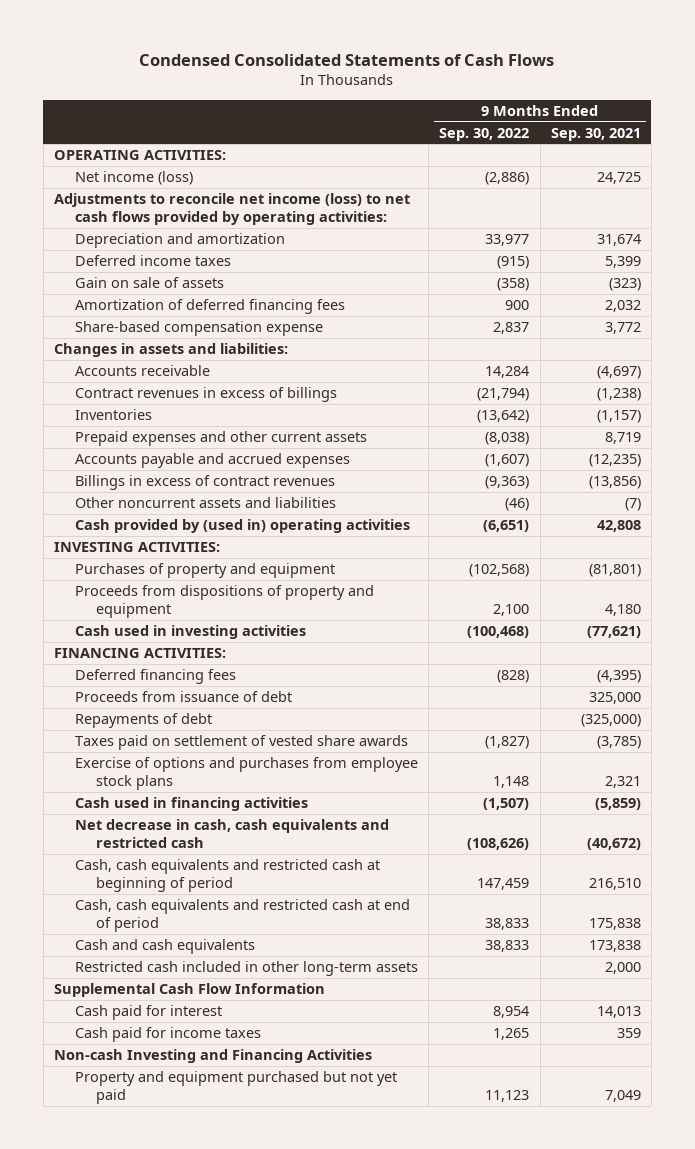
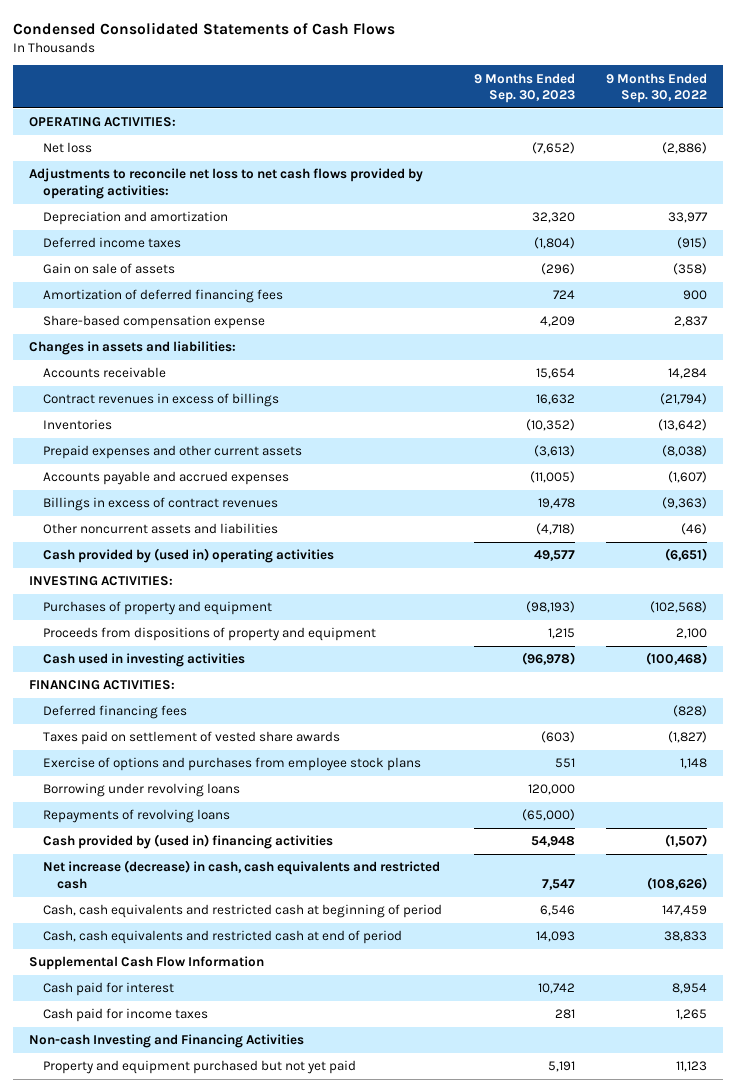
[550,127,641,141] Sep. 30, 2021 -> none
none -> [473,72,575,104] 9 Months Ended Sep. 30, 2023
[75,171,194,186] Net income (loss) -> [42,142,92,154] Net loss
[53,193,410,226] Adjustments to reconcile net income (loss) to net cash flows provided by operating activities: -> [29,168,424,199] Adjustments to reconcile net loss to net cash flows provided by operating activities:
[75,691,293,703] Proceeds from issuance of debt -> none
[75,713,213,729] Repayments of debt -> none
none -> [42,783,240,798] Borrowing under revolving loans
none -> [42,809,230,824] Repayments of revolving loans
[75,797,309,812] Cash used in financing activities -> [42,834,333,850] Cash provided by (used in) financing activities
[75,819,390,849] Net decrease in cash, cash equivalents and restricted cash -> [42,860,440,889] Net increase (decrease) in cash, cash equivalents and restricted cash
[75,939,256,955] Cash and cash equivalents -> none
[75,961,419,977] Restricted cash included in other long-term assets -> none

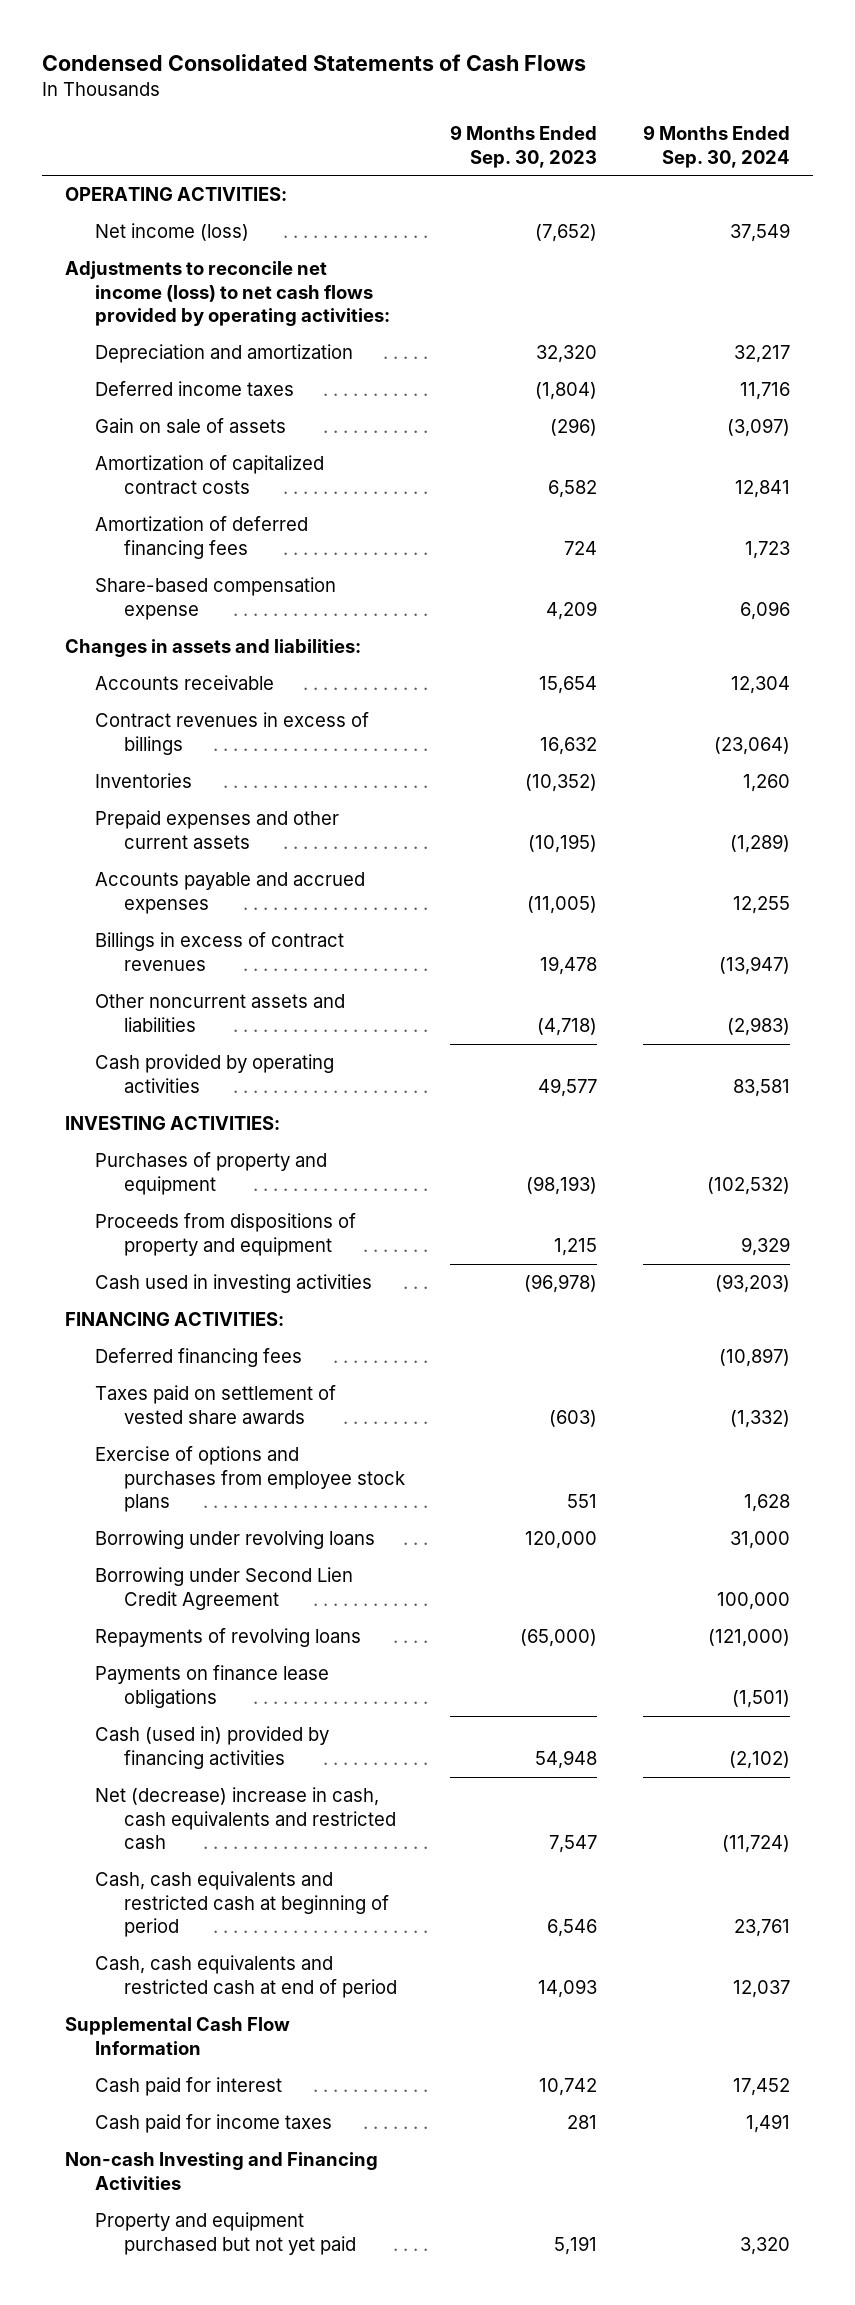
[606,72,708,104] 9 Months Ended Sep. 30, 2022 -> none
none -> [642,125,790,168] 9 Months Ended Sep. 30, 2024
[42,142,92,154] Net loss -> [94,223,249,242] Net income (loss)
[29,168,424,199] Adjustments to reconcile net loss to net cash flows provided by operating activities: -> [65,261,390,327] Adjustments to reconcile net income (loss) to net cash flows provided by operating activities:
none -> [94,455,324,494] Amortization of capitalized contract costs
[533,445,575,458] (3,613) -> [528,833,598,853] (10,195)
[42,548,334,564] Cash provided by (used in) operating activities -> [94,1054,334,1093] Cash provided by operating activities
none -> [94,1567,353,1610] Borrowing under Second Lien Credit Agreement
none -> [94,1665,329,1708] Payments on finance lease obligations
[42,834,333,850] Cash provided by (used in) financing activities -> [94,1726,329,1769] Cash (used in) provided by financing activities
[42,860,440,889] Net increase (decrease) in cash, cash equivalents and restricted cash -> [94,1787,396,1850] Net (decrease) increase in cash, cash equivalents and restricted cash

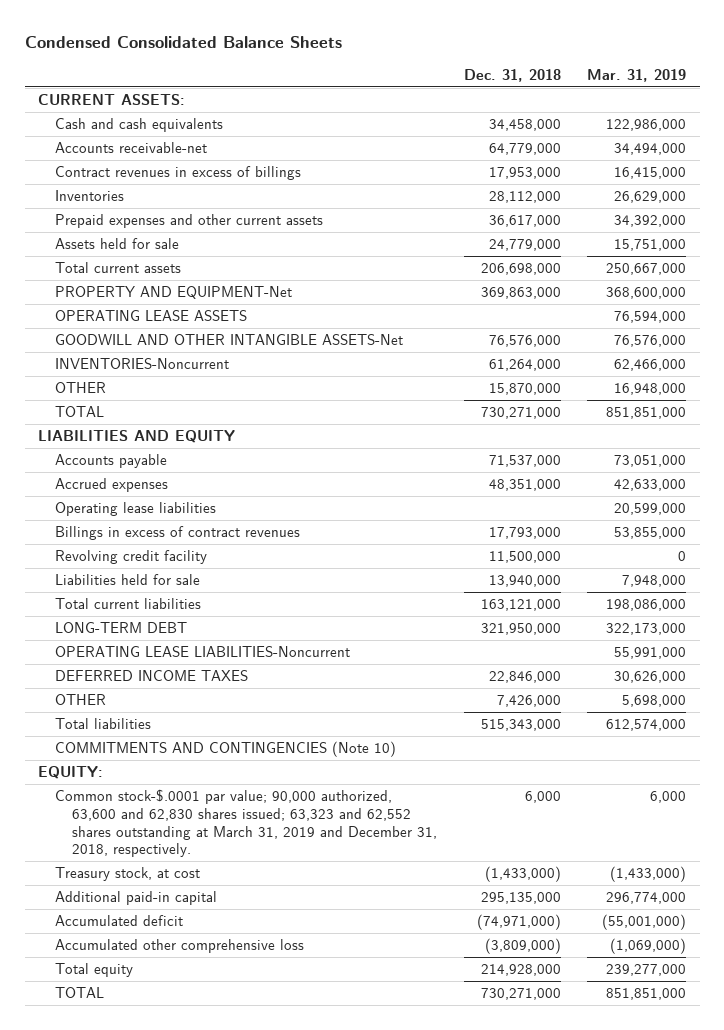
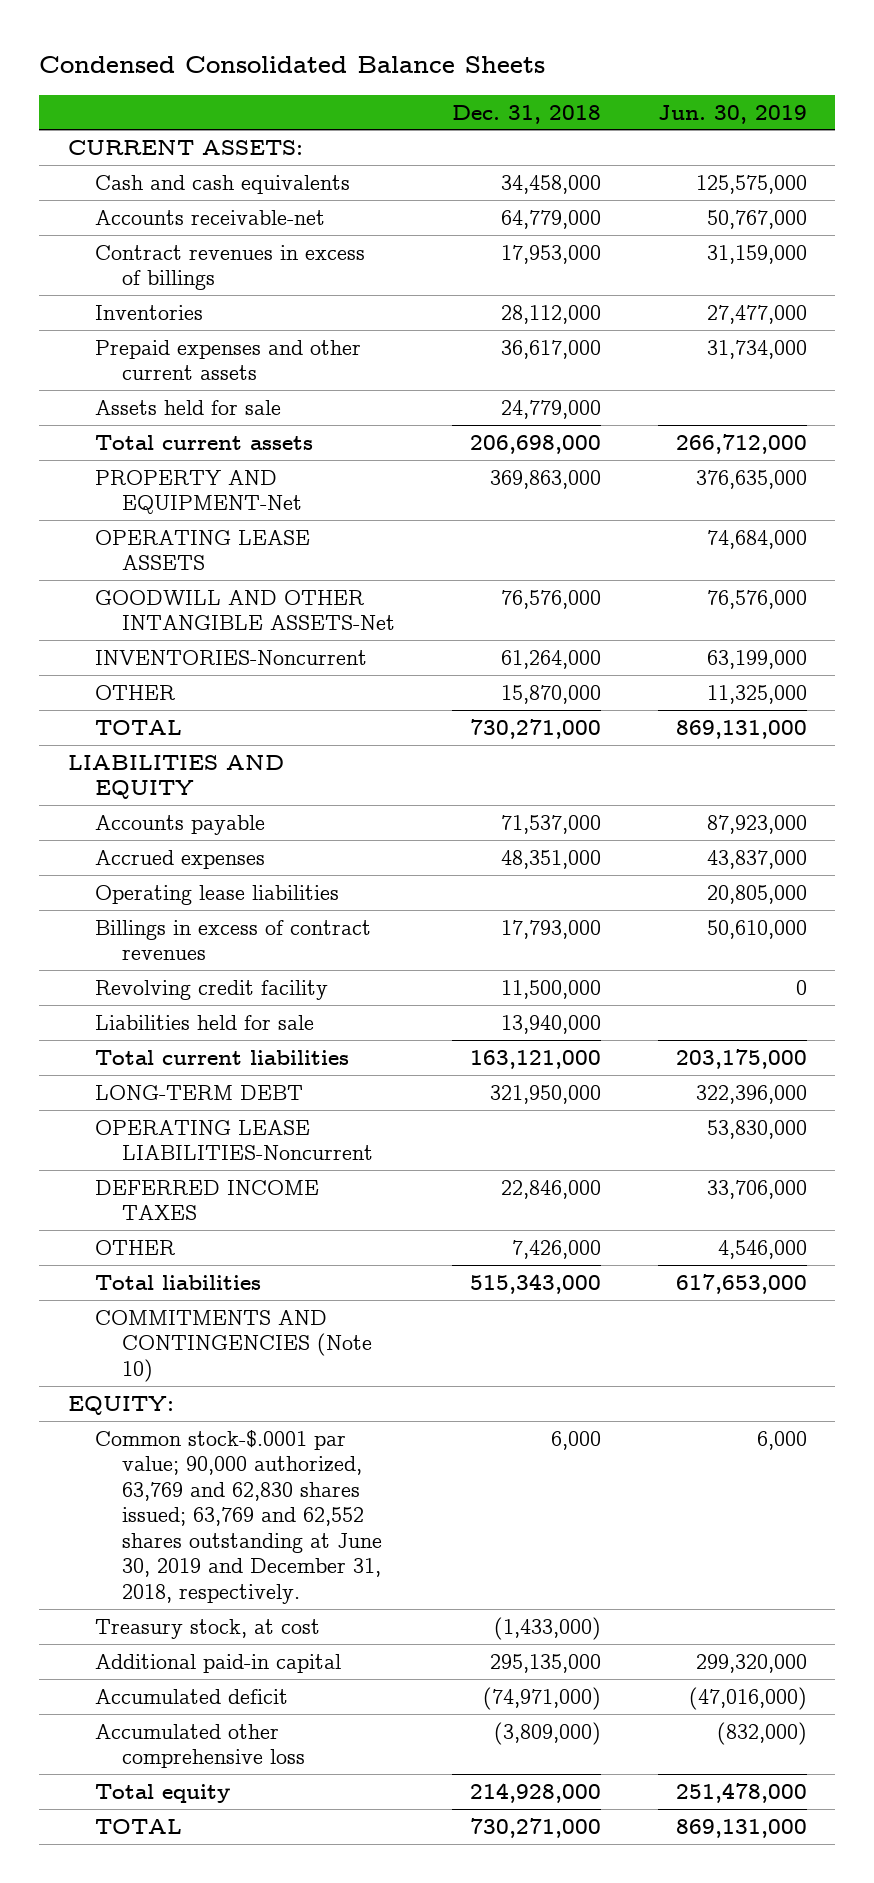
[587,68,687,82] Mar. 31, 2019 -> none
none -> [657,104,807,124] Jun. 30, 2019
[55,789,438,858] Common stock-$.0001 par value; 90,000 authorized, 63,600 and 62,830 shares issued; 63,323 and 62,552 shares outstanding at March 31, 2019 and December 31, 2018, respectively. -> [94,1429,383,1604] Common stock-$.0001 par value; 90,000 authorized, 63,769 and 62,830 shares issued; 63,769 and 62,552 shares outstanding at June 30, 2019 and December 31, 2018, respectively.

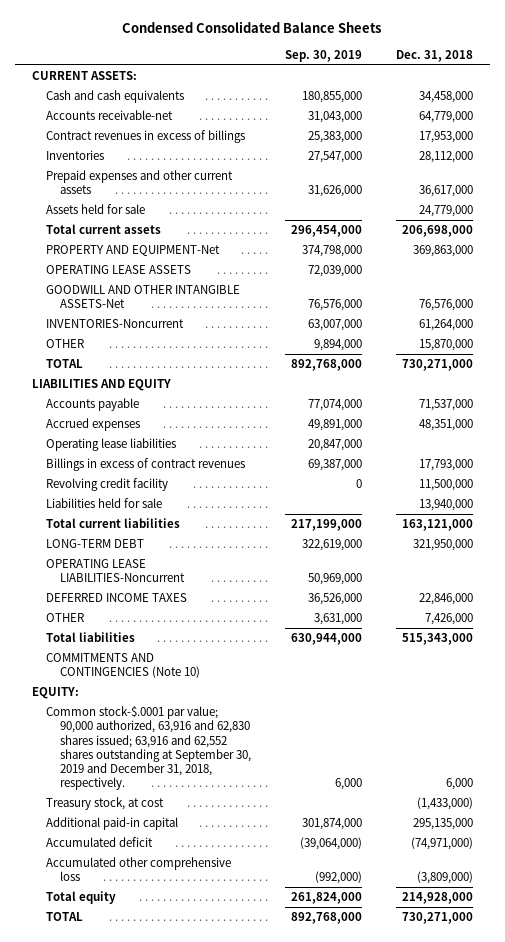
[657,104,807,124] Jun. 30, 2019 -> none
none -> [284,49,362,62] Sep. 30, 2019
[94,1429,383,1604] Common stock-$.0001 par value; 90,000 authorized, 63,769 and 62,830 shares issued; 63,769 and 62,552 shares outstanding at June 30, 2019 and December 31, 2018, respectively. -> [45,706,251,791] Common stock-$.0001 par value; 90,000 authorized, 63,916 and 62,830 shares issued; 63,916 and 62,552 shares outstanding at September 30, 2019 and December 31, 2018, respectively.

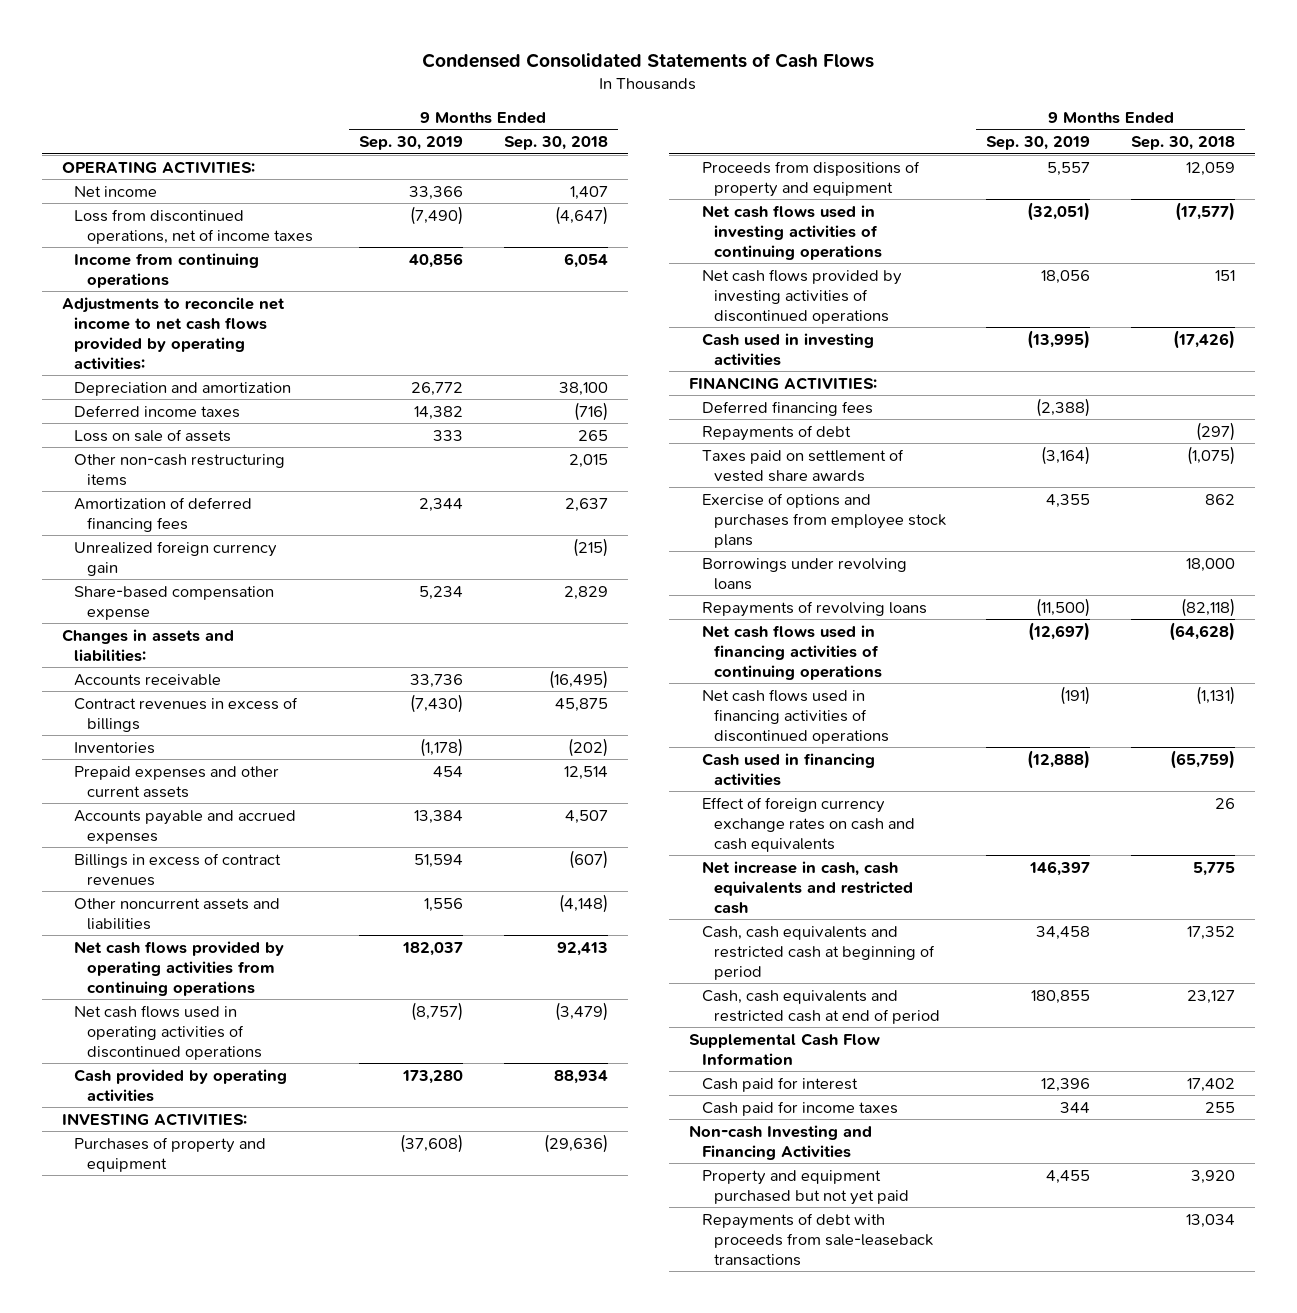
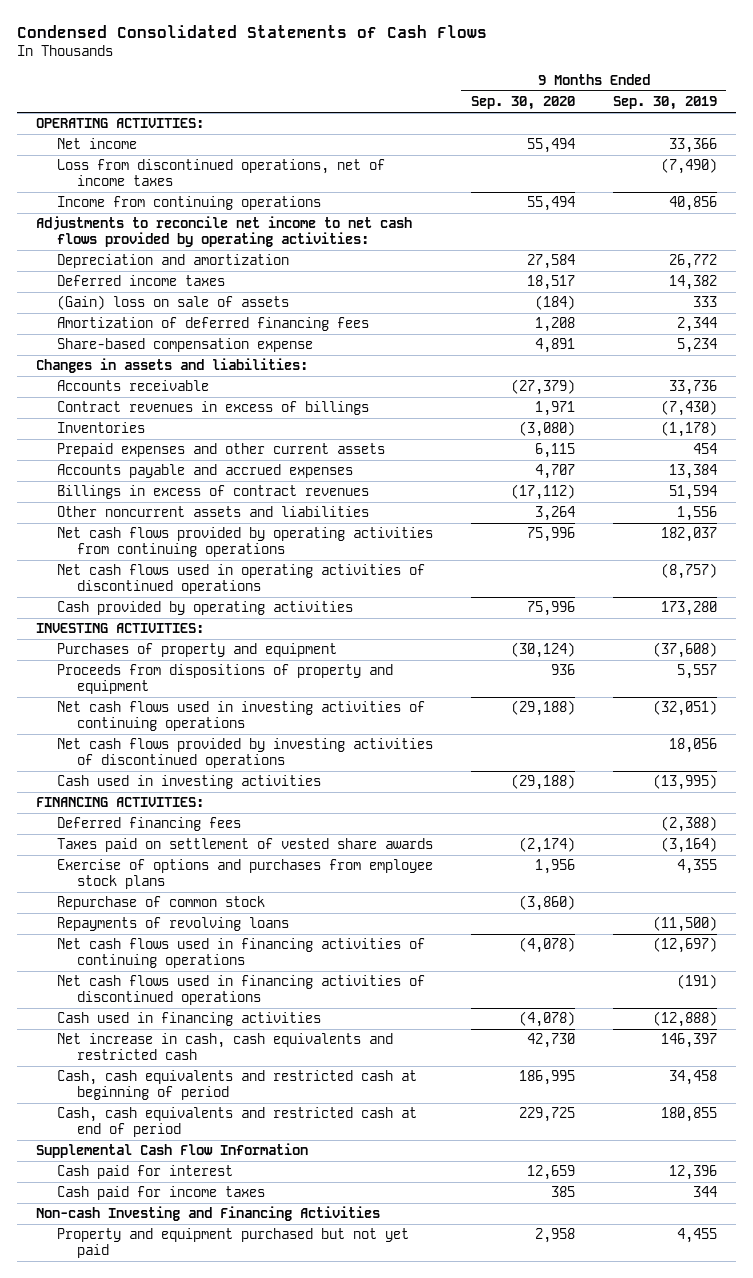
[503,136,608,151] Sep. 30, 2018 -> none
none -> [470,95,575,110] Sep. 30, 2020
[74,453,286,486] Other non-cash restructuring items -> none
[74,428,232,442] Loss on sale of assets -> [56,295,289,311] (Gain) loss on sale of assets
[74,540,278,576] Unrealized foreign currency gain -> none
[701,424,851,441] Repayments of debt -> none
[701,557,907,590] Borrowings under revolving loans -> none
none -> [56,896,265,911] Repurchase of common stock
[701,796,915,852] Effect of foreign currency exchange rates on cash and cash equivalents -> none
[701,1212,933,1266] Repayments of debt with proceeds from sale-leaseback transactions -> none

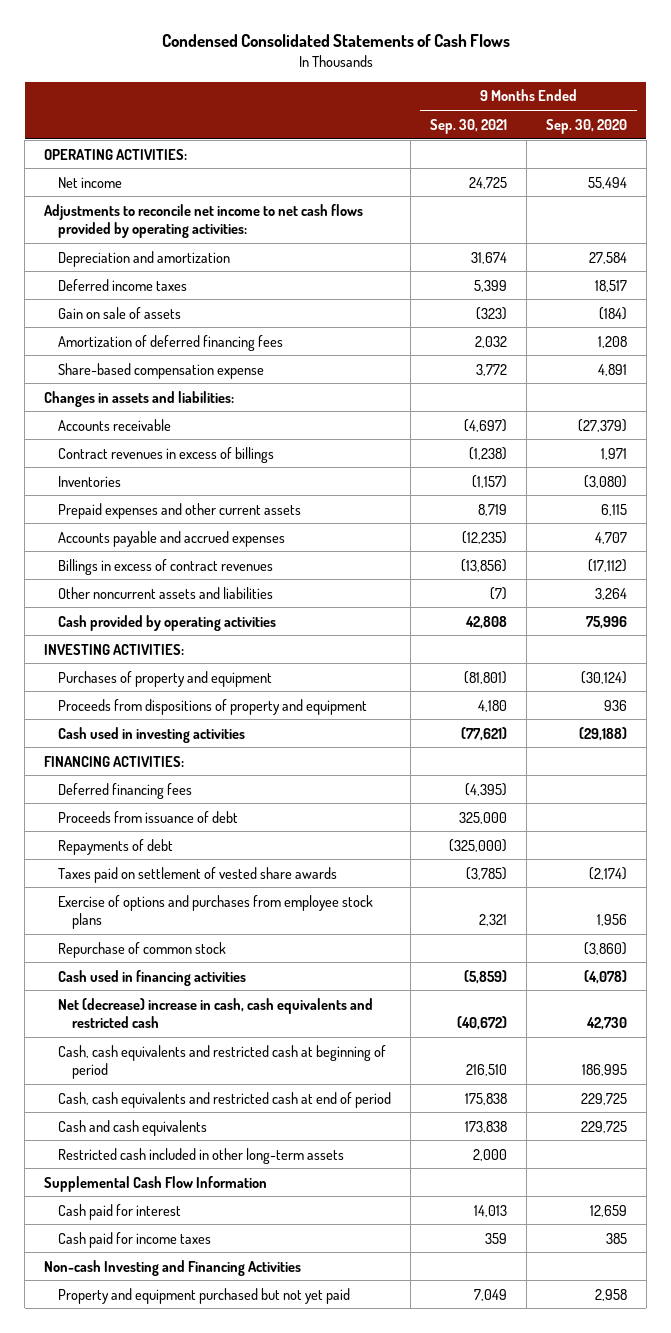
[612,95,717,110] Sep. 30, 2019 -> none
none -> [430,118,508,134] Sep. 30, 2021
[56,159,385,186] Loss from discontinued operations, net of income taxes -> none
[56,196,321,211] Income from continuing operations -> none
[56,295,289,311] (Gain) loss on sale of assets -> [58,306,182,319] Gain on sale of assets
[56,527,433,557] Net cash flows provided by operating activities from continuing operations -> none
[56,564,425,594] Net cash flows used in operating activities of discontinued operations -> none
[56,701,425,731] Net cash flows used in investing activities of continuing operations -> none
[56,738,433,768] Net cash flows provided by investing activities of discontinued operations -> none
none -> [58,810,239,823] Proceeds from issuance of debt
none -> [58,838,174,855] Repayments of debt
[56,917,289,932] Repayments of revolving loans -> none
[56,938,425,968] Net cash flows used in financing activities of continuing operations -> none
[56,975,425,1005] Net cash flows used in financing activities of discontinued operations -> none
[56,1033,393,1060] Net increase in cash, cash equivalents and restricted cash -> [58,997,374,1028] Net (decrease) increase in cash, cash equivalents and restricted cash
none -> [58,1119,208,1136] Cash and cash equivalents
none -> [58,1147,345,1164] Restricted cash included in other long-term assets

